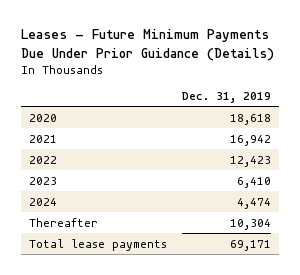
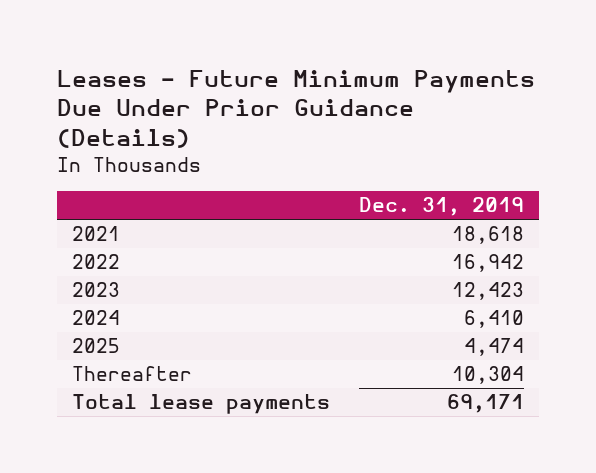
[28,113,57,122] 2020 -> [71,226,120,242] 2021
[28,134,57,143] 2021 -> [71,254,120,270] 2022
[28,155,57,164] 2022 -> [71,282,120,298] 2023
[28,176,57,185] 2023 -> [71,310,120,326] 2024
[28,197,57,206] 2024 -> [71,338,120,354] 2025

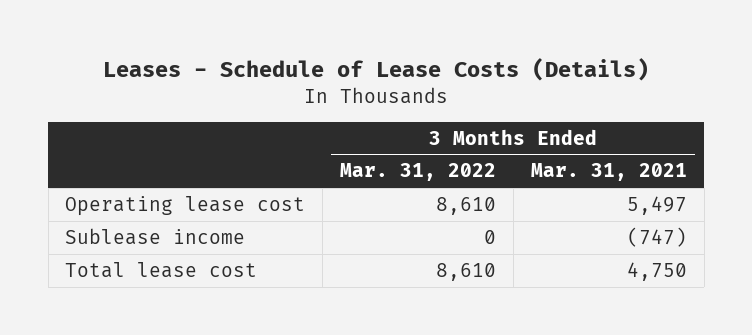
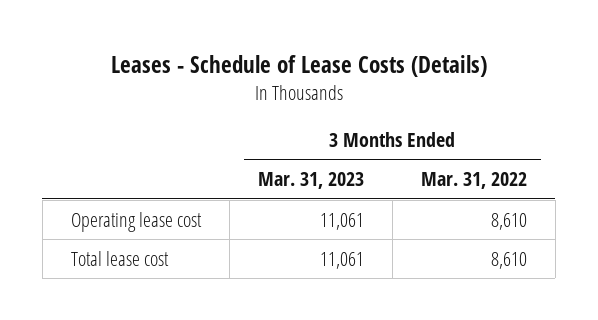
[530,163,687,182] Mar. 31, 2021 -> none
none -> [257,172,364,190] Mar. 31, 2023
[65,227,246,245] Sublease income -> none

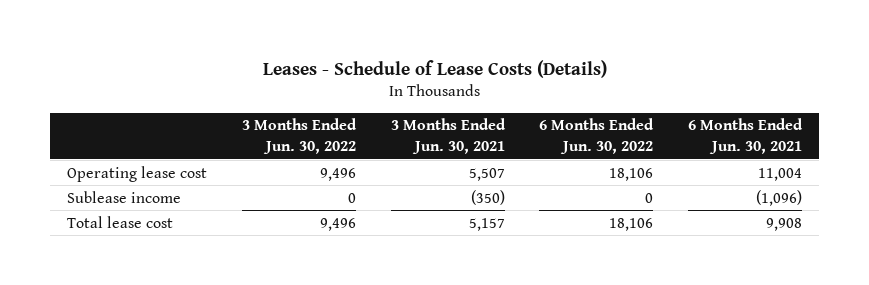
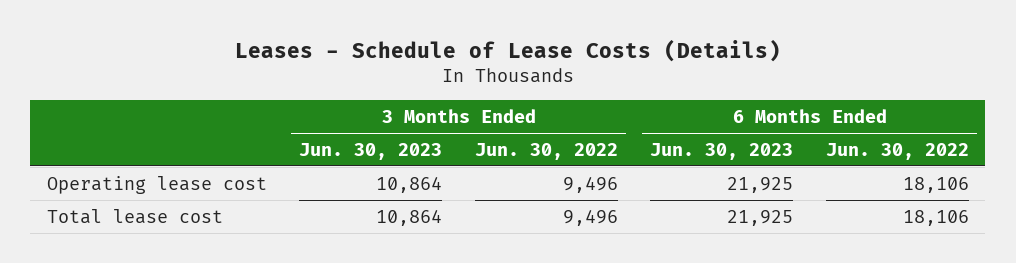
[390,118,506,154] 3 Months Ended Jun. 30, 2021 -> none
[687,118,803,154] 6 Months Ended Jun. 30, 2021 -> none
none -> [299,142,443,160] Jun. 30, 2023
none -> [650,142,794,160] Jun. 30, 2023
[67,190,182,203] Sublease income -> none

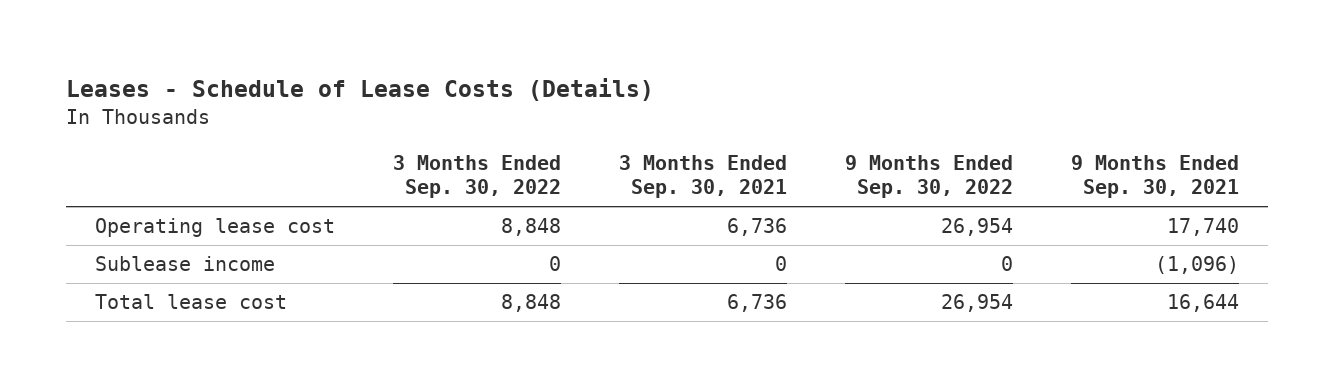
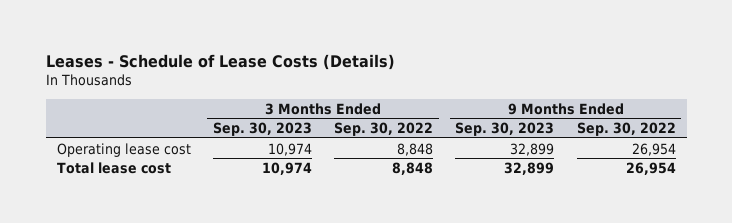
[619,154,788,199] 3 Months Ended Sep. 30, 2021 -> none
[1071,154,1240,199] 9 Months Ended Sep. 30, 2021 -> none
none -> [213,122,313,137] Sep. 30, 2023
none -> [455,122,555,137] Sep. 30, 2023
[95,256,276,272] Sublease income -> none

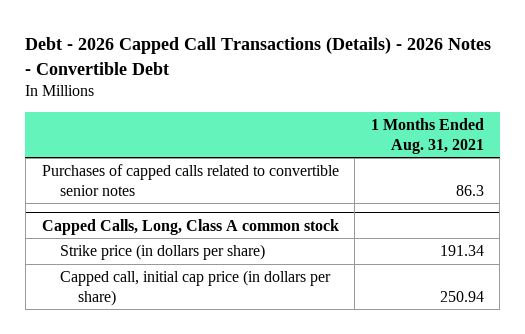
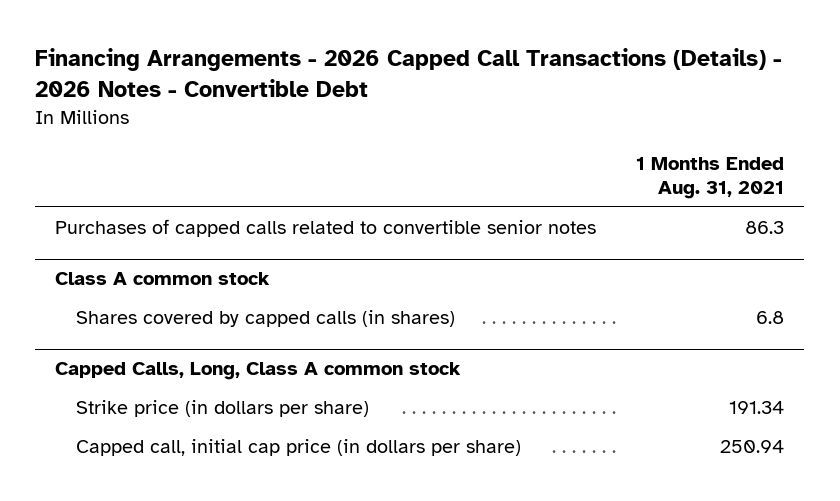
[25,37,492,75] Debt - 2026 Capped Call Transactions (Details) - 2026 Notes - Convertible Debt -> [35,48,783,97] Financing Arrangements - 2026 Capped Call Transactions (Details) - 2026 Notes - Convertible Debt
none -> [55,272,271,286] Class A common stock
none -> [75,310,455,328] Shares covered by capped calls (in shares)

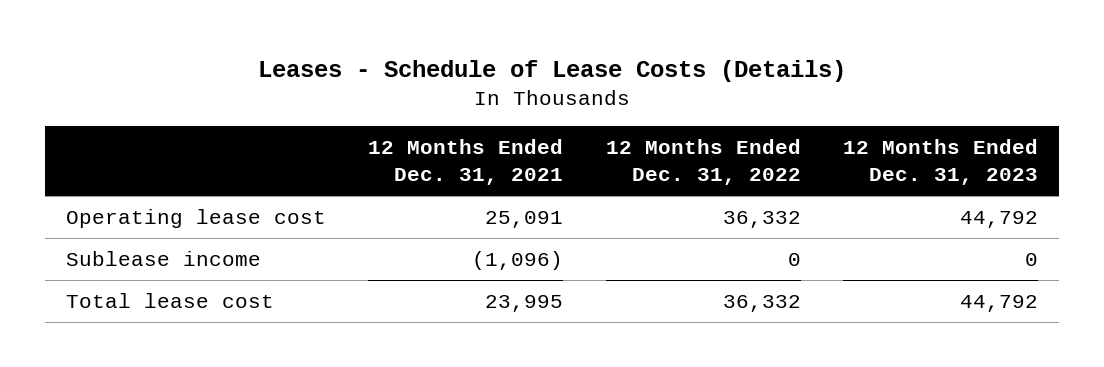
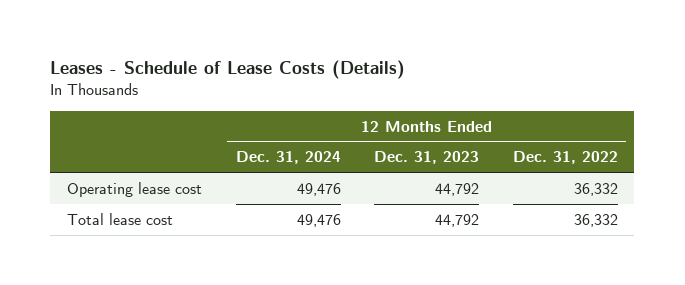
[368,139,564,186] 12 Months Ended Dec. 31, 2021 -> none
none -> [235,151,341,165] Dec. 31, 2024
[65,251,261,267] Sublease income -> none

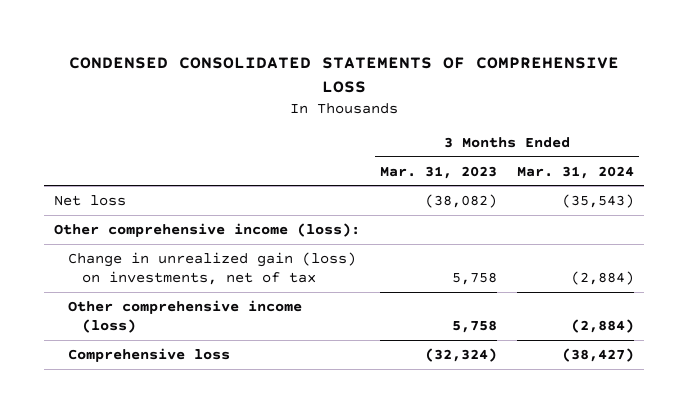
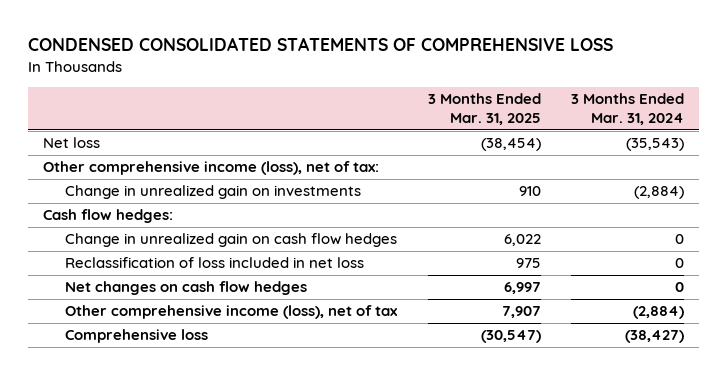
[379,165,497,179] Mar. 31, 2023 -> none
none -> [427,92,541,126] 3 Months Ended Mar. 31, 2025
[53,222,360,237] Other comprehensive income (loss): -> [42,161,379,176] Other comprehensive income (loss), net of tax:
[68,251,357,286] Change in unrealized gain (loss) on investments, net of tax -> [65,185,362,200] Change in unrealized gain on investments
none -> [42,209,173,224] Cash flow hedges:
none -> [65,233,398,248] Change in unrealized gain on cash flow hedges
none -> [65,257,365,269] Reclassification of loss included in net loss
none -> [65,281,308,296] Net changes on cash flow hedges
[68,299,303,334] Other comprehensive income (loss) -> [65,305,399,320] Other comprehensive income (loss), net of tax

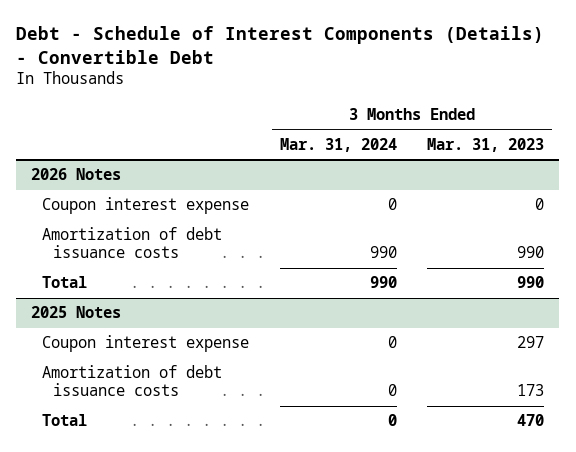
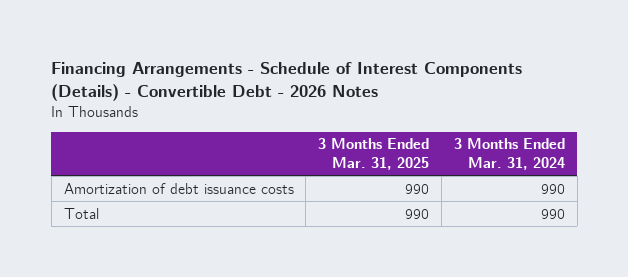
[16,25,545,64] Debt - Schedule of Interest Components (Details) - Convertible Debt -> [51,62,523,101] Financing Arrangements - Schedule of Interest Components (Details) - Convertible Debt - 2026 Notes
[427,137,545,152] Mar. 31, 2023 -> none
none -> [318,138,430,170] 3 Months Ended Mar. 31, 2025
[31,168,122,181] 2026 Notes -> none
[42,197,250,215] Coupon interest expense -> none
[31,306,122,319] 2025 Notes -> none
[42,335,250,353] Coupon interest expense -> none
[42,365,223,397] Amortization of debt issuance costs -> none
[42,414,88,427] Total -> none

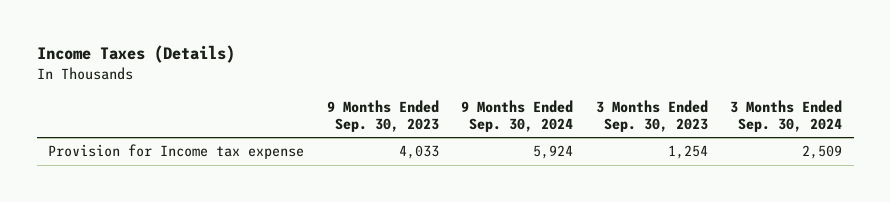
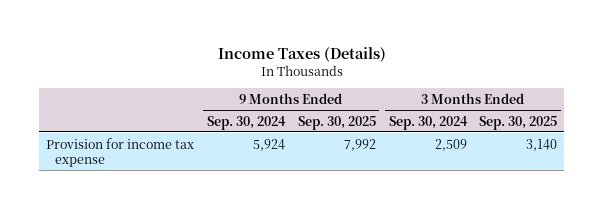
[326,99,439,133] 9 Months Ended Sep. 30, 2023 -> none
[595,99,708,133] 3 Months Ended Sep. 30, 2023 -> none
none -> [297,115,376,130] Sep. 30, 2025
none -> [479,115,558,130] Sep. 30, 2025
[48,144,305,160] Provision for Income tax expense -> [45,137,194,167] Provision for income tax expense

